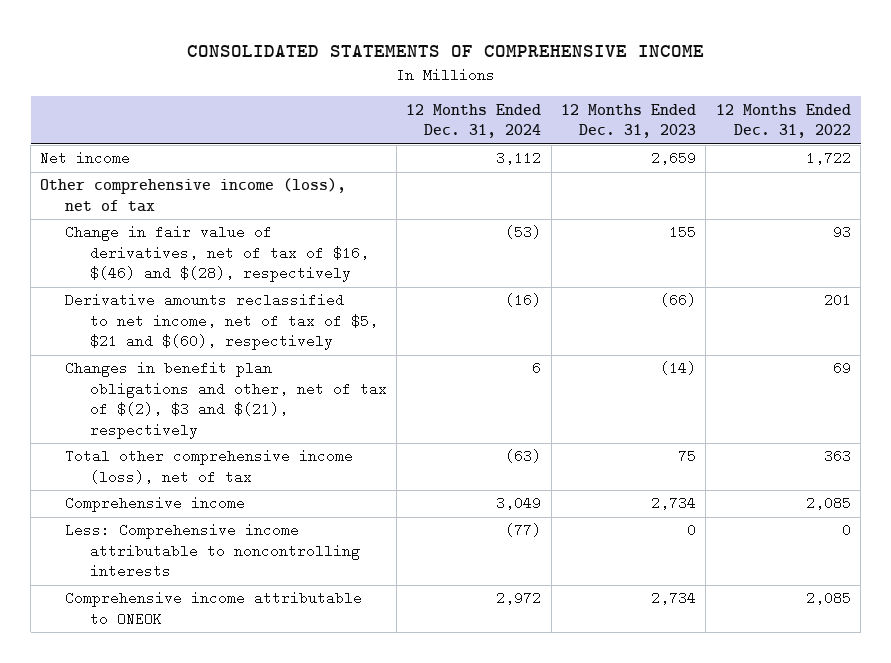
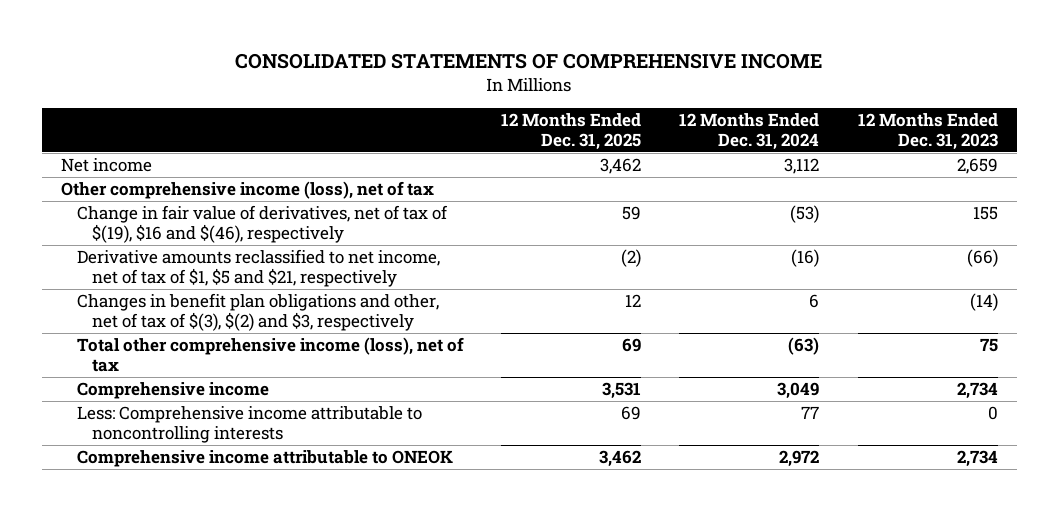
[715,103,851,139] 12 Months Ended Dec. 31, 2022 -> none
none -> [500,112,641,150] 12 Months Ended Dec. 31, 2025
[65,225,369,283] Change in fair value of derivatives, net of tax of $16, $(46) and $(28), respectively -> [76,205,448,244] Change in fair value of derivatives, net of tax of $(19), $16 and $(46), respectively
[65,293,378,351] Derivative amounts reclassified to net income, net of tax of $5, $21 and $(60), respectively -> [76,249,440,288] Derivative amounts reclassified to net income, net of tax of $1, $5 and $21, respectively
[65,361,387,439] Changes in benefit plan obligations and other, net of tax of $(2), $3 and $(21), respectively -> [76,293,439,332] Changes in benefit plan obligations and other, net of tax of $(3), $(2) and $3, respectively
[505,523,542,538] (77) -> [801,406,820,420] 77

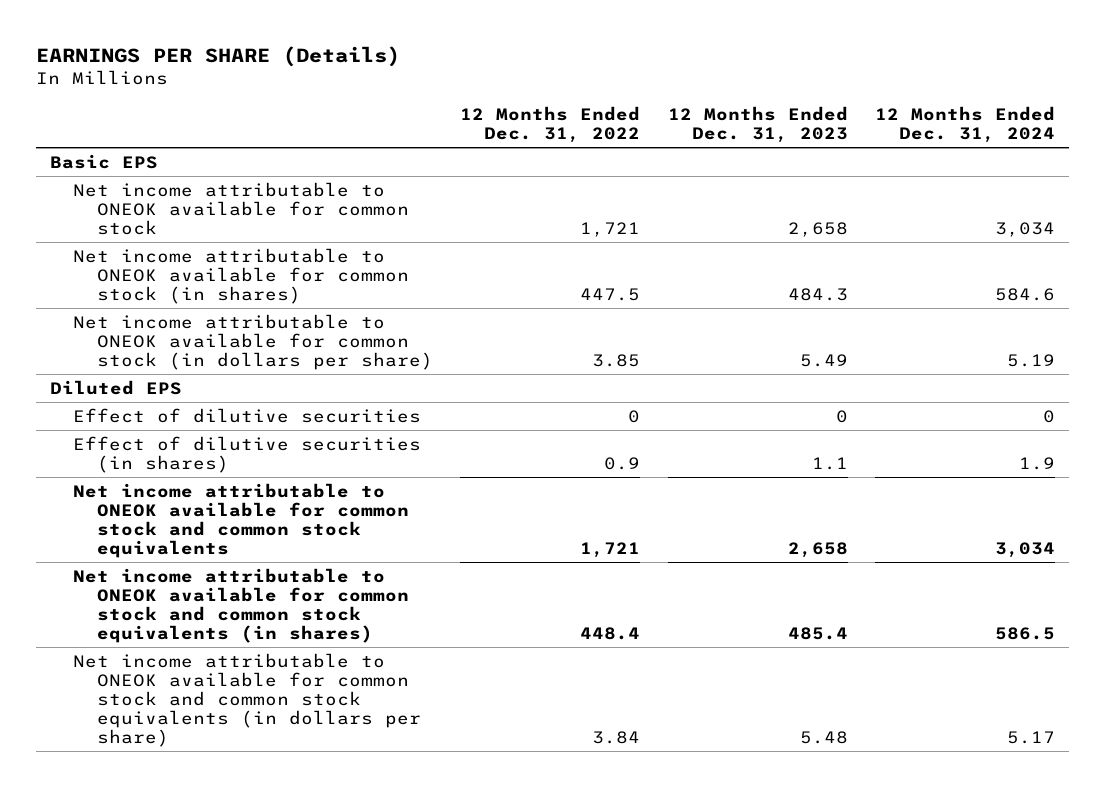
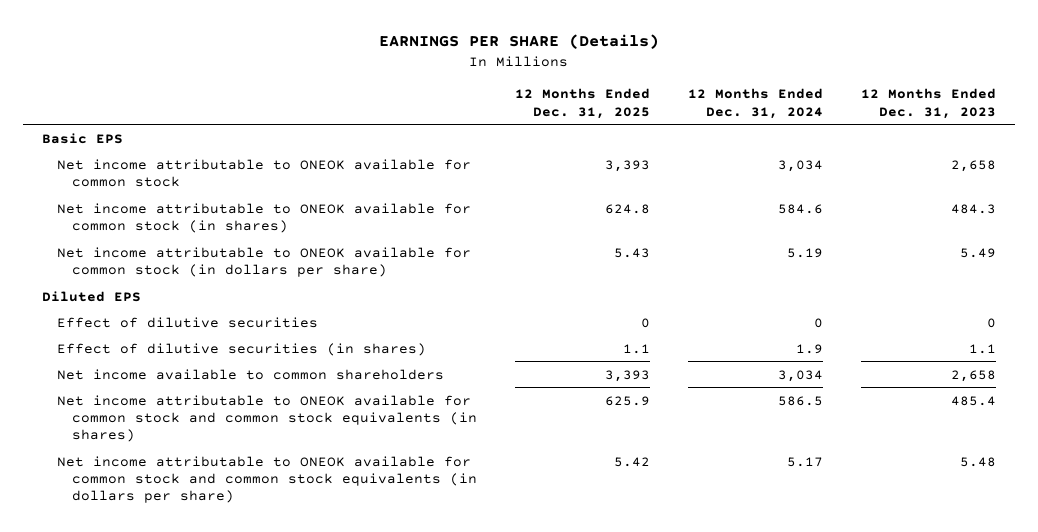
[460,105,641,143] 12 Months Ended Dec. 31, 2022 -> none
none -> [514,88,650,119] 12 Months Ended Dec. 31, 2025
[73,482,409,558] Net income attributable to ONEOK available for common stock and common stock equivalents -> [57,368,445,380] Net income available to common shareholders

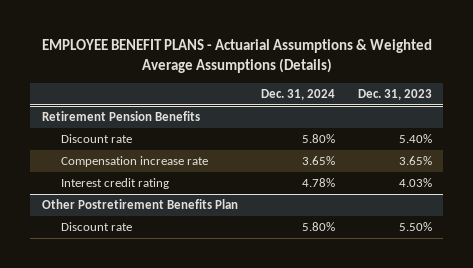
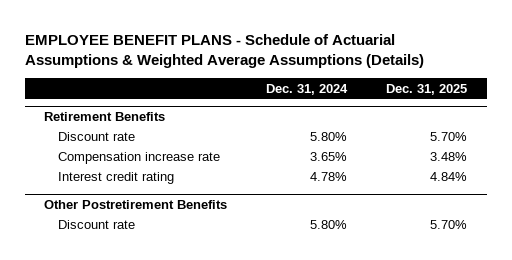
[41,39,432,74] EMPLOYEE BENEFIT PLANS - Actuarial Assumptions & Weighted Average Assumptions (Details) -> [24,34,424,69] EMPLOYEE BENEFIT PLANS - Schedule of Actuarial Assumptions & Weighted Average Assumptions (Details)
[357,89,432,101] Dec. 31, 2023 -> none
none -> [386,83,468,95] Dec. 31, 2025
[41,110,200,121] Retirement Pension Benefits -> [44,112,166,122] Retirement Benefits
[41,198,238,209] Other Postretirement Benefits Plan -> [44,200,228,210] Other Postretirement Benefits

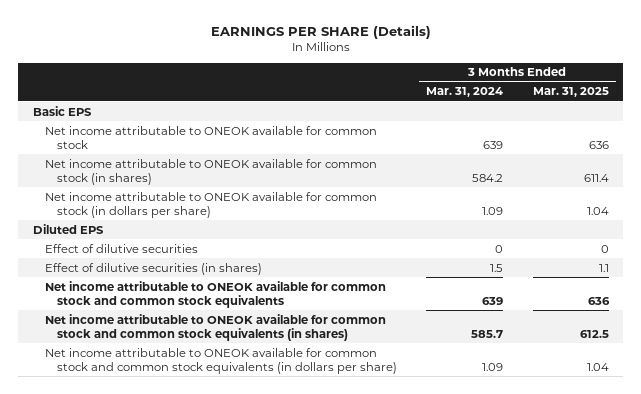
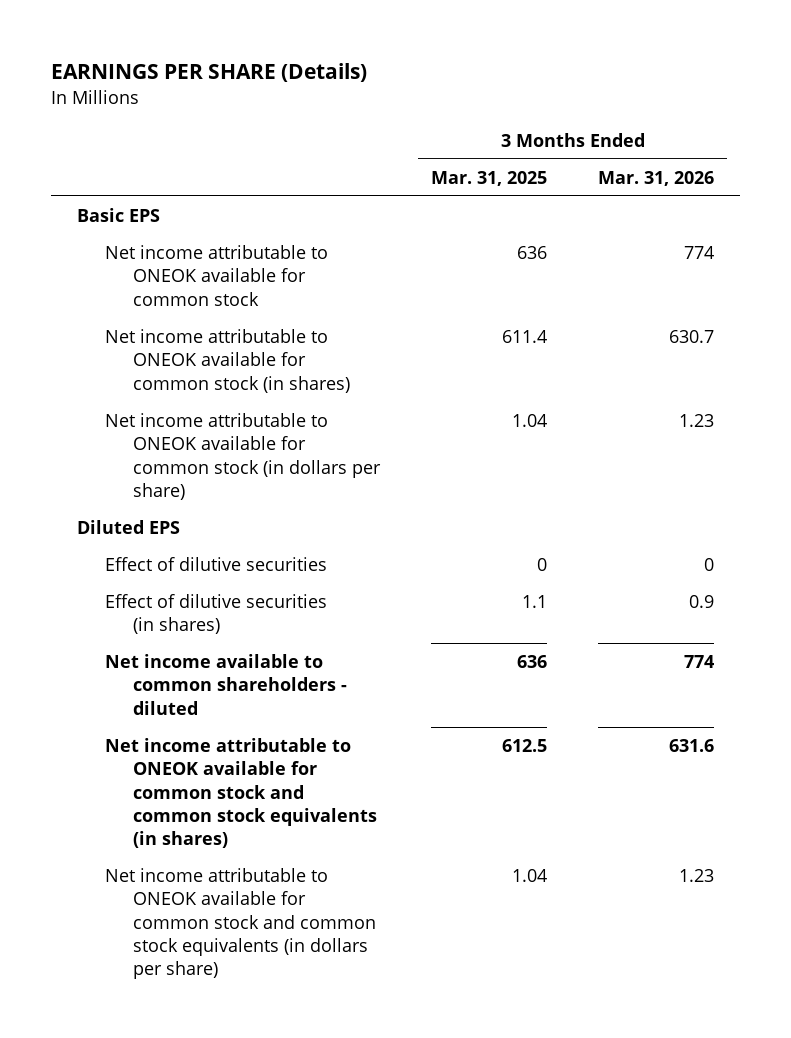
[426,87,504,98] Mar. 31, 2024 -> none
none -> [598,170,715,186] Mar. 31, 2026
[44,280,386,308] Net income attributable to ONEOK available for common stock and common stock equivalents -> [104,653,348,715] Net income available to common shareholders - diluted

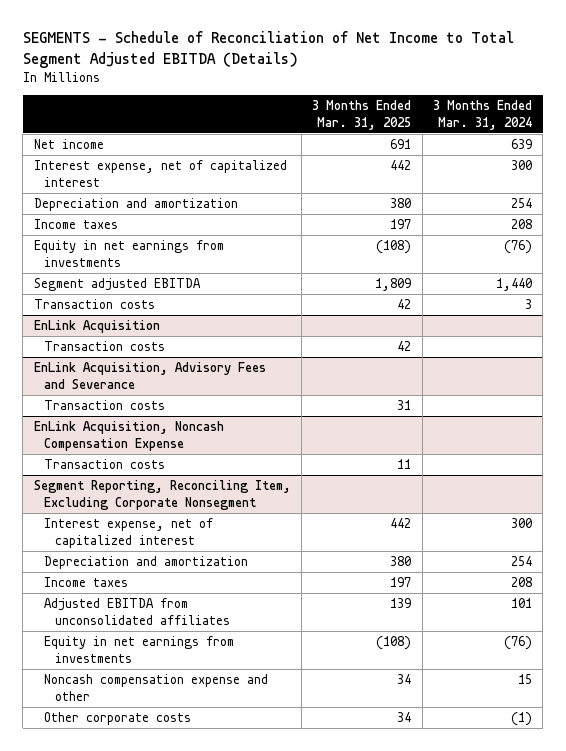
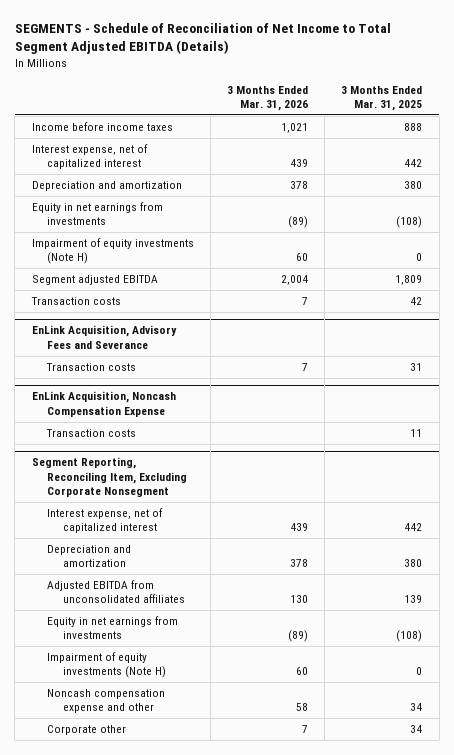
[433,100,533,130] 3 Months Ended Mar. 31, 2024 -> none
none -> [226,85,308,111] 3 Months Ended Mar. 31, 2026
[33,139,104,150] Net income -> none
none -> [31,122,173,132] Income before income taxes
[33,219,118,230] Income taxes -> none
none -> [31,238,194,265] Impairment of equity investments (Note H)
[33,320,160,334] EnLink Acquisition -> none
[44,341,166,352] Transaction costs -> none
[44,577,129,588] Income taxes -> none
none -> [47,652,166,679] Impairment of equity investments (Note H)
[44,712,192,726] Other corporate costs -> [47,725,127,736] Corporate other

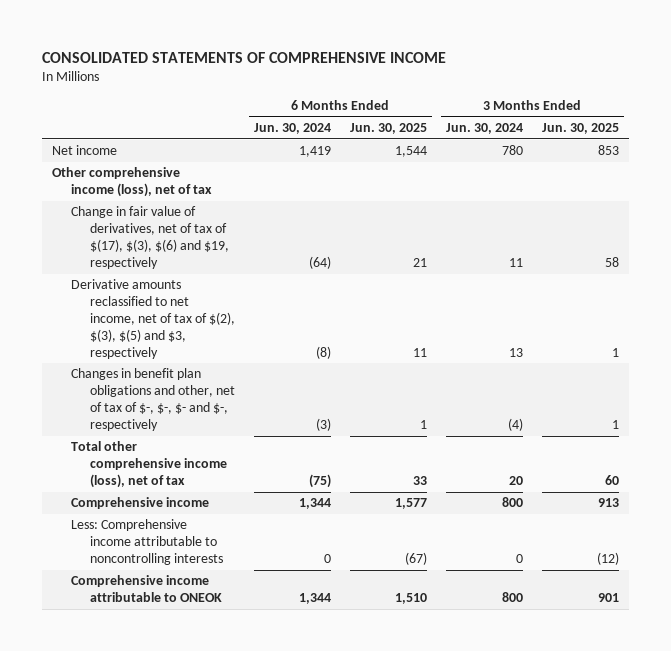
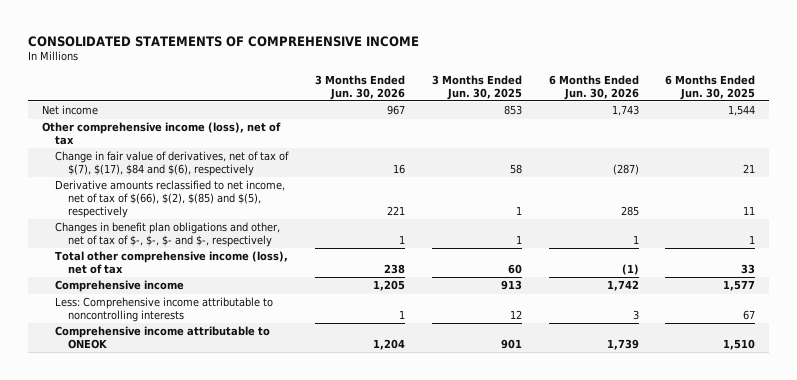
[253,122,331,134] Jun. 30, 2024 -> none
[445,122,523,134] Jun. 30, 2024 -> none
none -> [314,74,405,100] 3 Months Ended Jun. 30, 2026
none -> [548,74,639,100] 6 Months Ended Jun. 30, 2026
[70,206,229,269] Change in fair value of derivatives, net of tax of $(17), $(3), $(6) and $19, respectively -> [55,151,290,177] Change in fair value of derivatives, net of tax of $(7), $(17), $84 and $(6), respectively
[70,279,235,359] Derivative amounts reclassified to net income, net of tax of $(2), $(3), $(5) and $3, respectively -> [55,180,286,218] Derivative amounts reclassified to net income, net of tax of $(66), $(2), $(85) and $(5), respectively
[404,552,427,566] (67) -> [743,310,756,321] 67
[596,552,619,566] (12) -> [509,310,522,320] 12

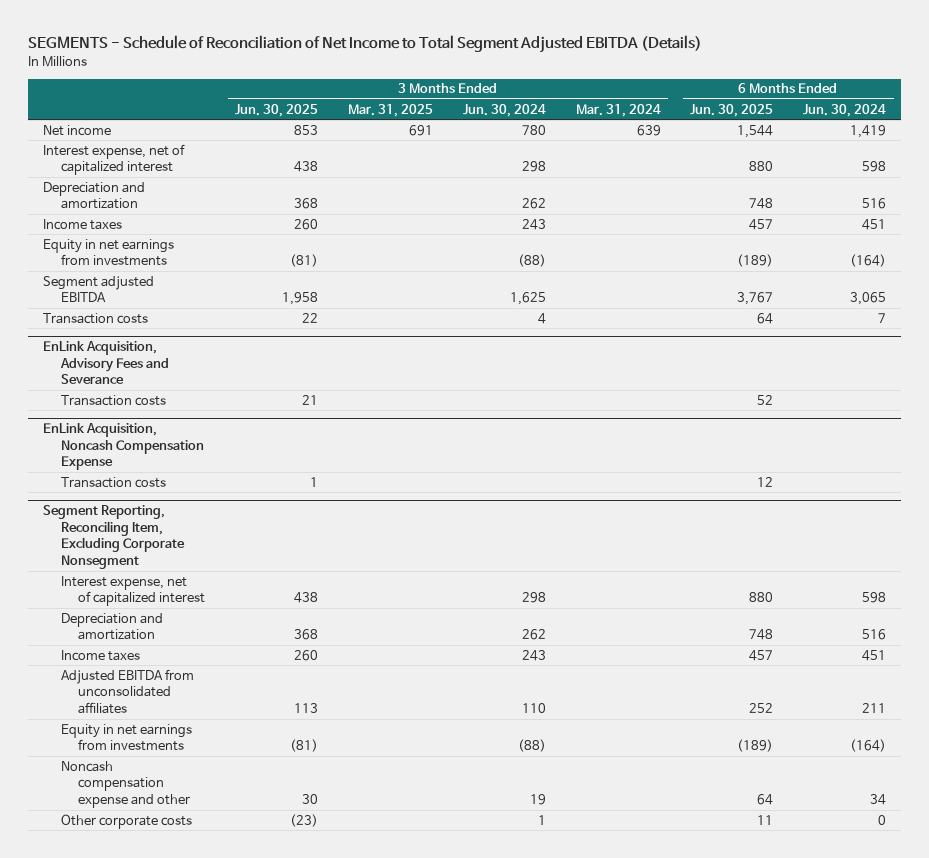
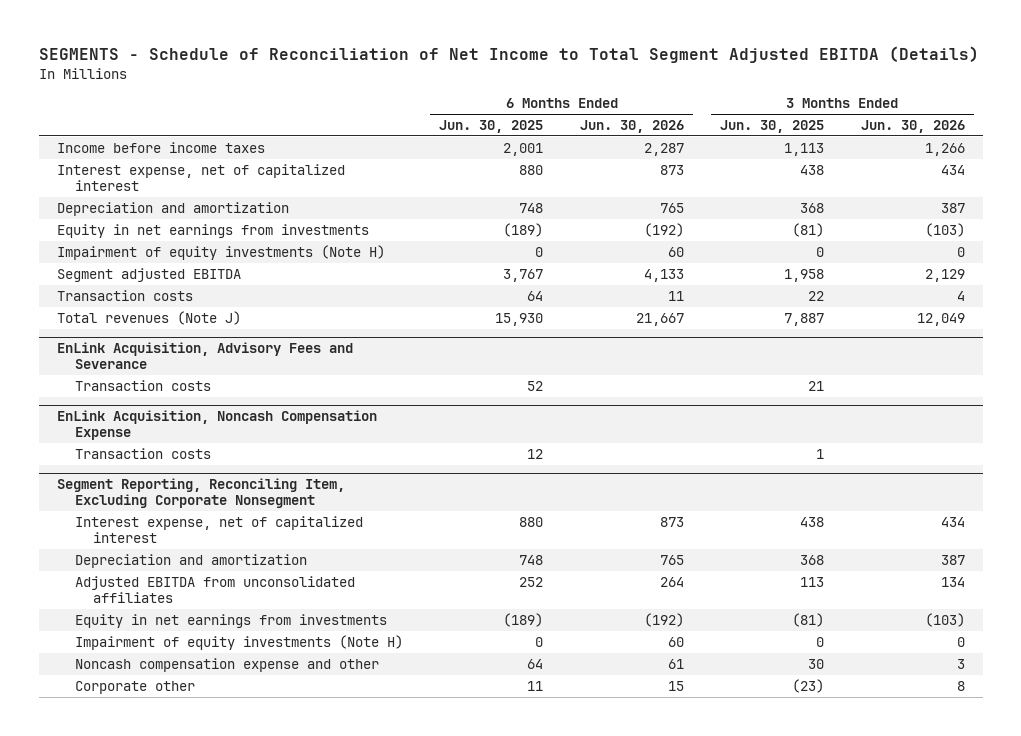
[347,103,433,117] Mar. 31, 2025 -> none
[462,103,546,117] Jun. 30, 2024 -> none
[575,103,661,117] Mar. 31, 2024 -> none
[803,103,887,117] Jun. 30, 2024 -> none
none -> [579,119,684,133] Jun. 30, 2026
none -> [860,119,965,133] Jun. 30, 2026
[43,124,112,136] Net income -> none
none -> [56,141,265,153] Income before income taxes
[43,218,123,230] Income taxes -> none
none -> [56,244,385,260] Impairment of equity investments (Note H)
none -> [56,310,241,325] Total revenues (Note J)
[60,649,140,661] Income taxes -> none
none -> [74,634,403,650] Impairment of equity investments (Note H)
[60,813,192,829] Other corporate costs -> [74,680,195,694] Corporate other

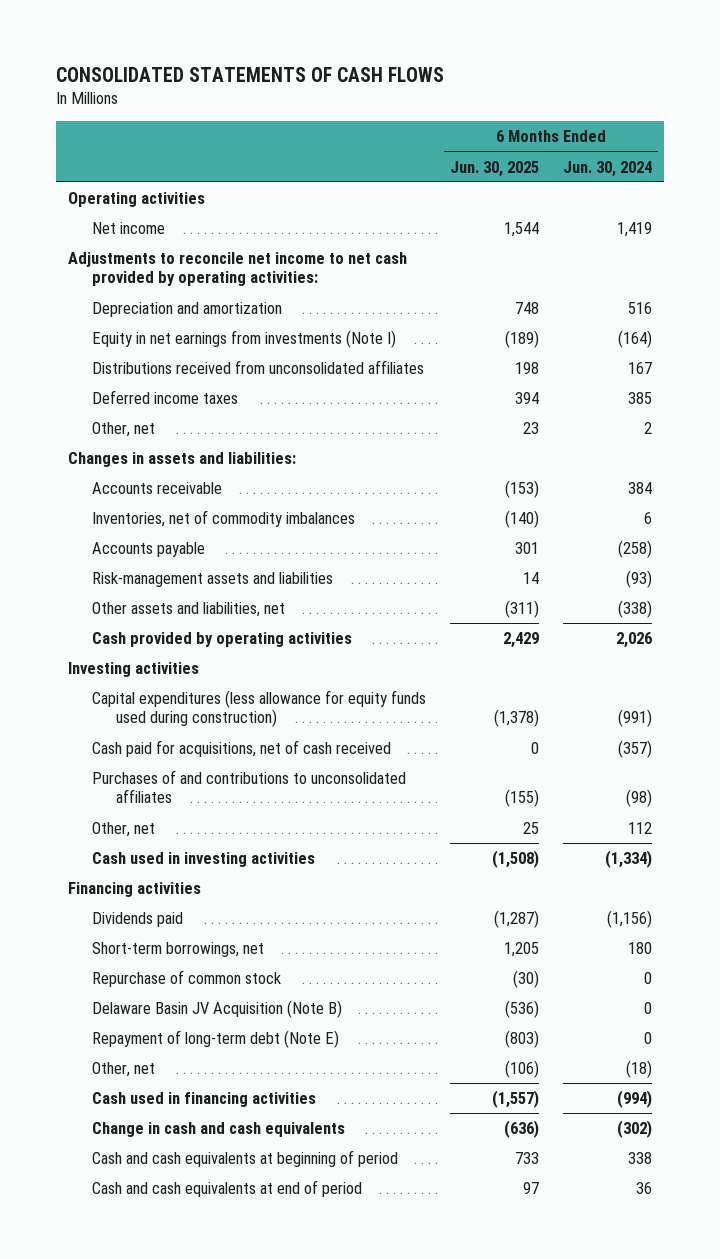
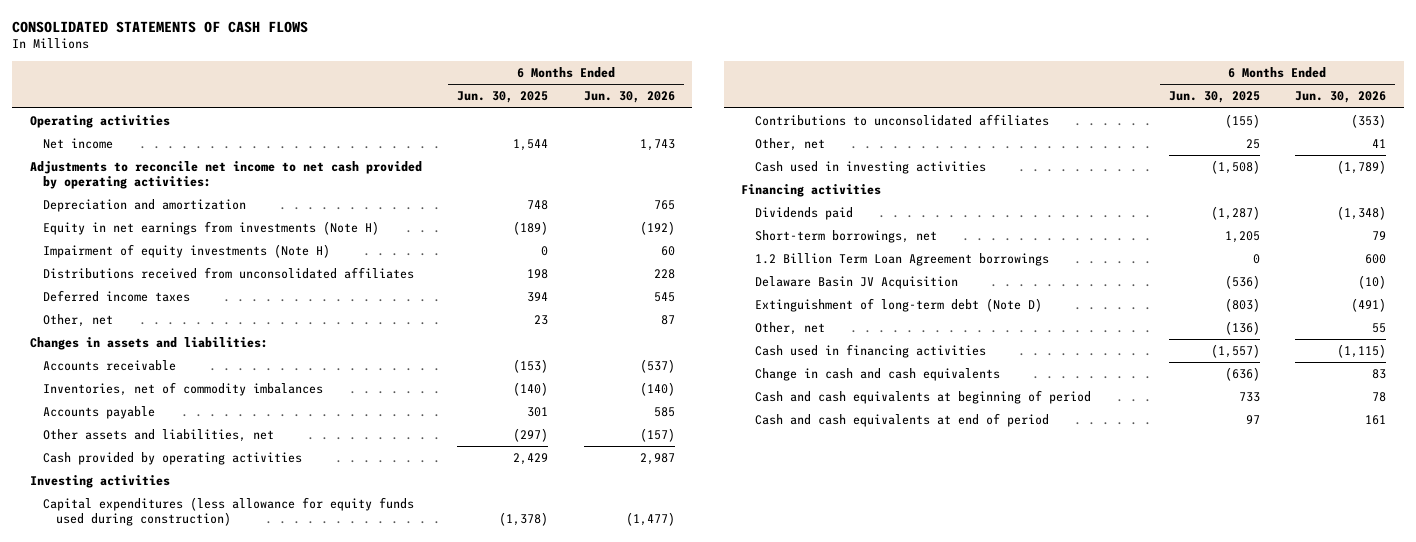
[563,160,653,177] Jun. 30, 2024 -> none
none -> [583,91,675,104] Jun. 30, 2026
[92,330,397,349] Equity in net earnings from investments (Note I) -> [43,221,380,236] Equity in net earnings from investments (Note H)
none -> [43,244,331,259] Impairment of equity investments (Note H)
[92,572,334,588] Risk-management assets and liabilities -> none
[505,600,540,619] (311) -> [513,428,549,443] (297)
[92,740,392,758] Cash paid for acquisitions, net of cash received -> none
[92,770,407,804] Purchases of and contributions to unconsolidated affiliates -> [754,114,1049,127] Contributions to unconsolidated affiliates
[92,970,282,988] Repurchase of common stock -> none
none -> [754,253,1049,267] 1.2 Billion Term Loan Agreement borrowings
[92,1000,343,1019] Delaware Basin JV Acquisition (Note B) -> [754,276,958,290] Delaware Basin JV Acquisition
[92,1030,340,1049] Repayment of long-term debt (Note E) -> [754,298,1042,313] Extinguishment of long-term debt (Note D)
[505,1060,540,1079] (106) -> [1224,321,1260,336] (136)

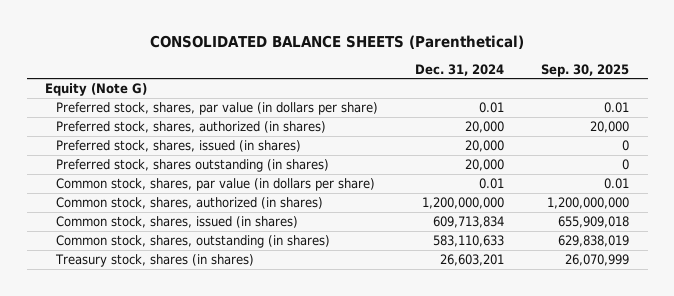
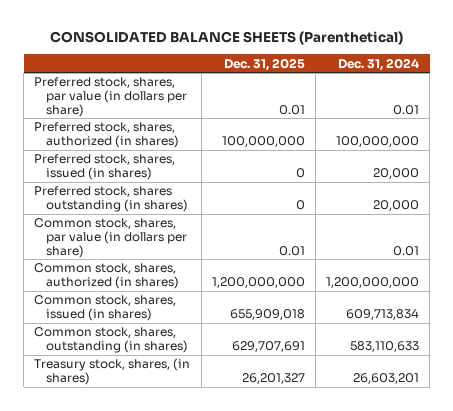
[541,63,630,77] Sep. 30, 2025 -> none
none -> [223,57,305,71] Dec. 31, 2025
[45,83,148,97] Equity (Note G) -> none
[464,121,504,134] 20,000 -> [336,136,420,148] 100,000,000
[54,254,254,268] Treasury stock, shares (in shares) -> [34,358,191,386] Treasury stock, shares, (in shares)

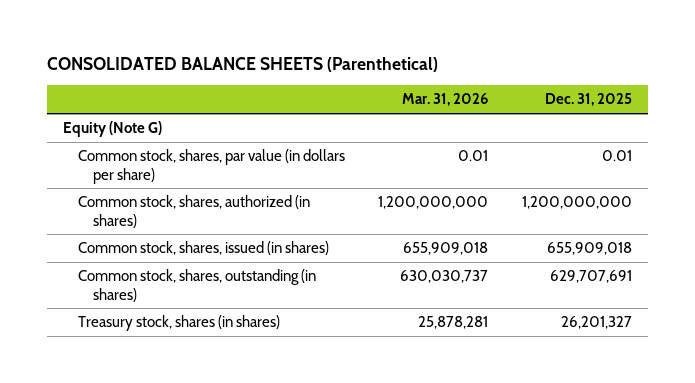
[338,57,420,71] Dec. 31, 2024 -> none
none -> [402,93,489,107] Mar. 31, 2026
[34,77,187,117] Preferred stock, shares, par value (in dollars per share) -> none
[34,122,179,149] Preferred stock, shares, authorized (in shares) -> none
[34,154,176,181] Preferred stock, shares, issued (in shares) -> none
[34,186,188,213] Preferred stock, shares outstanding (in shares) -> none
none -> [63,121,163,138] Equity (Note G)
[34,358,191,386] Treasury stock, shares, (in shares) -> [77,315,280,332] Treasury stock, shares (in shares)

